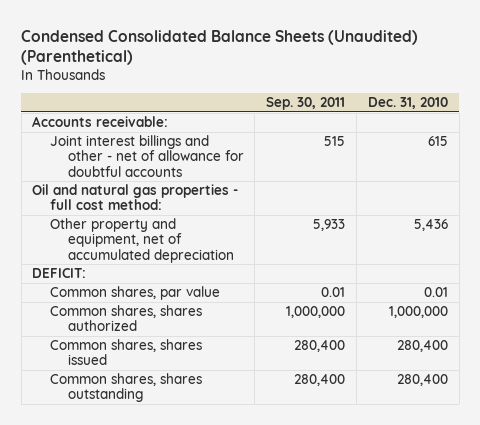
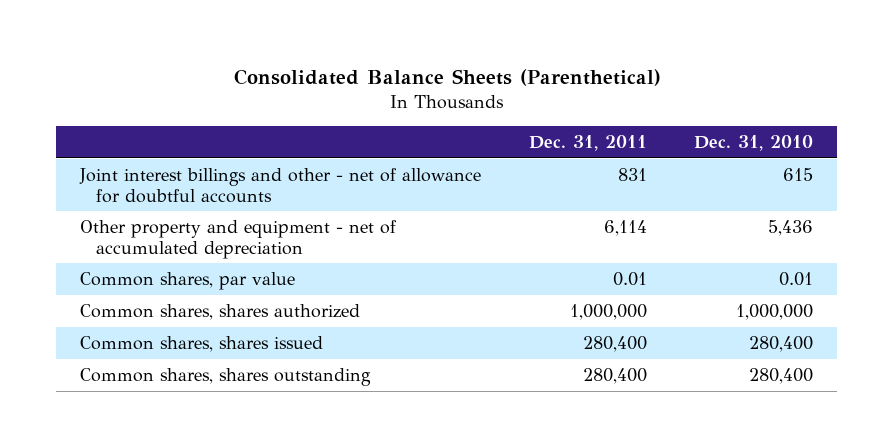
[21,29,419,66] Condensed Consolidated Balance Sheets (Unaudited) (Parenthetical) -> [233,68,661,86] Consolidated Balance Sheets (Parenthetical)
[266,97,346,111] Sep. 30, 2011 -> none
none -> [528,134,647,151] Dec. 31, 2011
[32,115,169,127] Accounts receivable: -> none
[32,183,239,211] Oil and natural gas properties - full cost method: -> none
[32,267,87,278] DEFICIT: -> none
[49,217,234,263] Other property and equipment, net of accumulated depreciation -> [79,220,397,259] Other property and equipment - net of accumulated depreciation

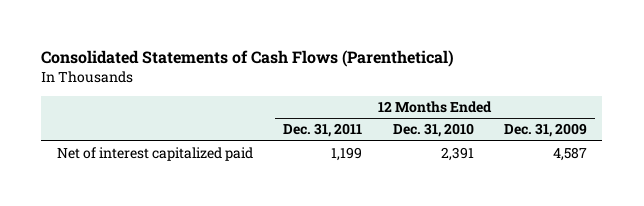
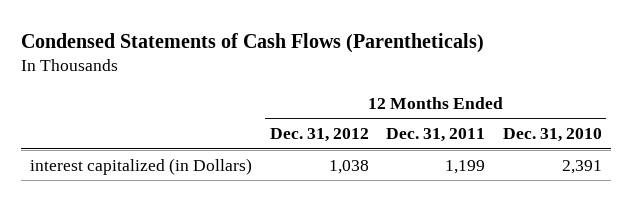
[41,49,455,67] Consolidated Statements of Cash Flows (Parenthetical) -> [21,33,485,54] Condensed Statements of Cash Flows (Parentheticals)
[504,123,588,138] Dec. 31, 2009 -> none
none -> [269,128,369,143] Dec. 31, 2012
[56,147,253,162] Net of interest capitalized paid -> [29,157,252,175] interest capitalized (in Dollars)

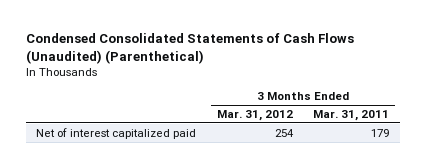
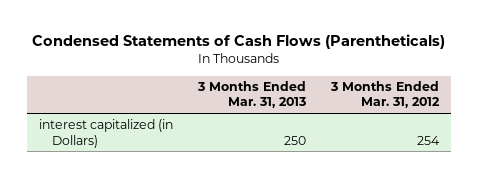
[25,33,354,64] Condensed Consolidated Statements of Cash Flows (Unaudited) (Parenthetical) -> [32,34,446,50] Condensed Statements of Cash Flows (Parentheticals)
[313,109,390,121] Mar. 31, 2011 -> none
none -> [197,81,307,109] 3 Months Ended Mar. 31, 2013
[35,127,196,139] Net of interest capitalized paid -> [39,119,174,148] interest capitalized (in Dollars)

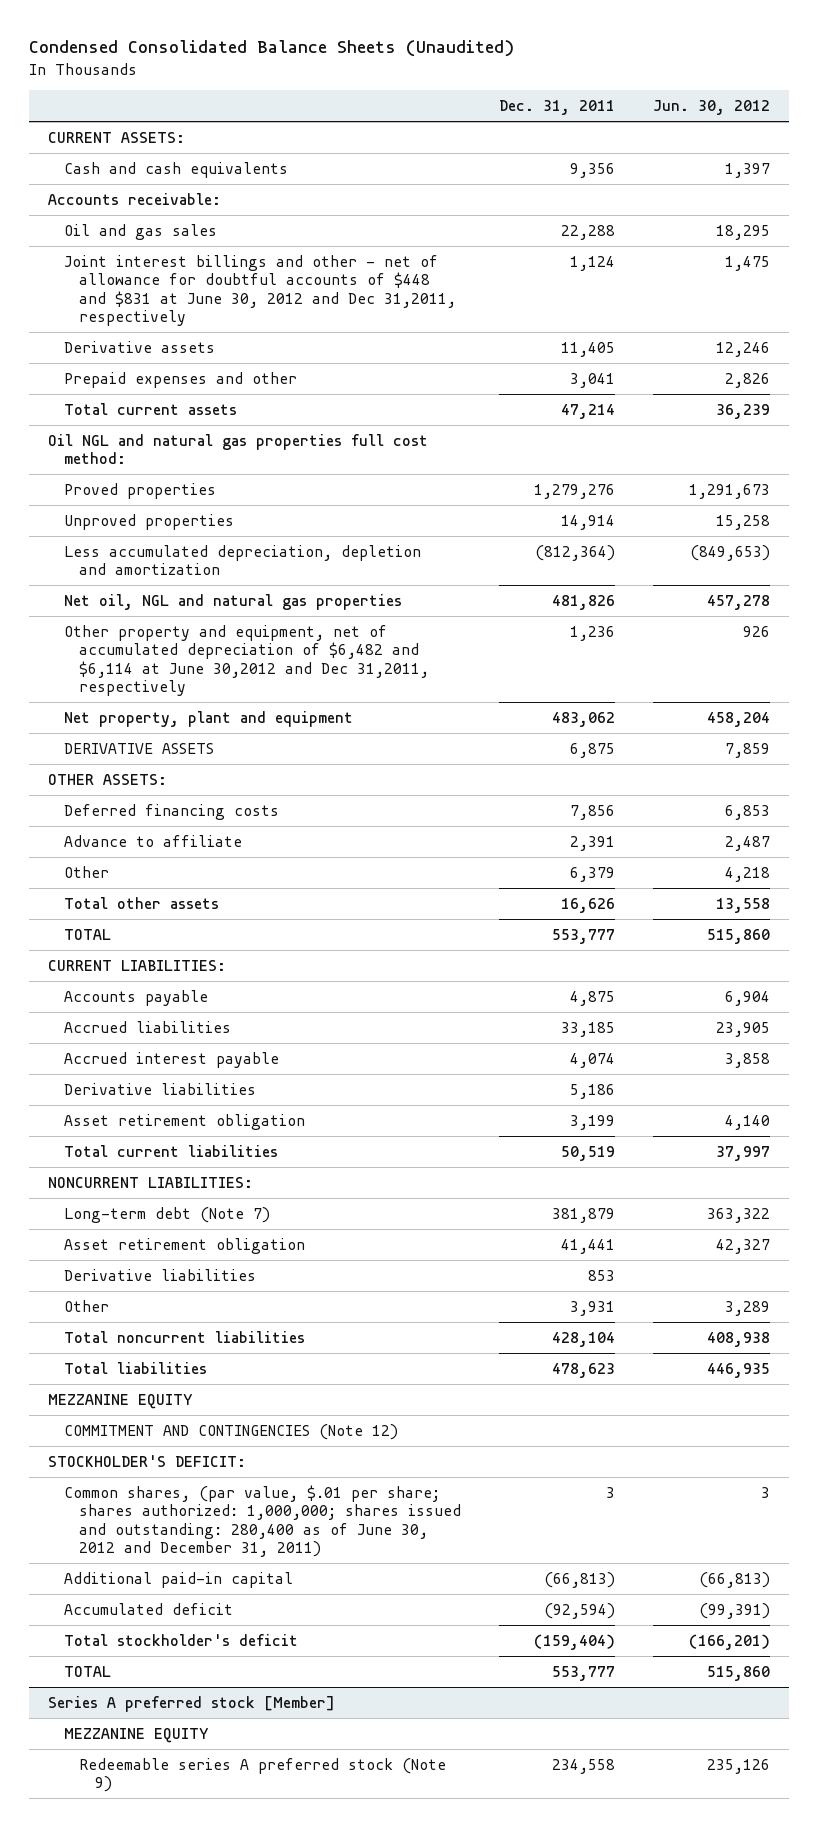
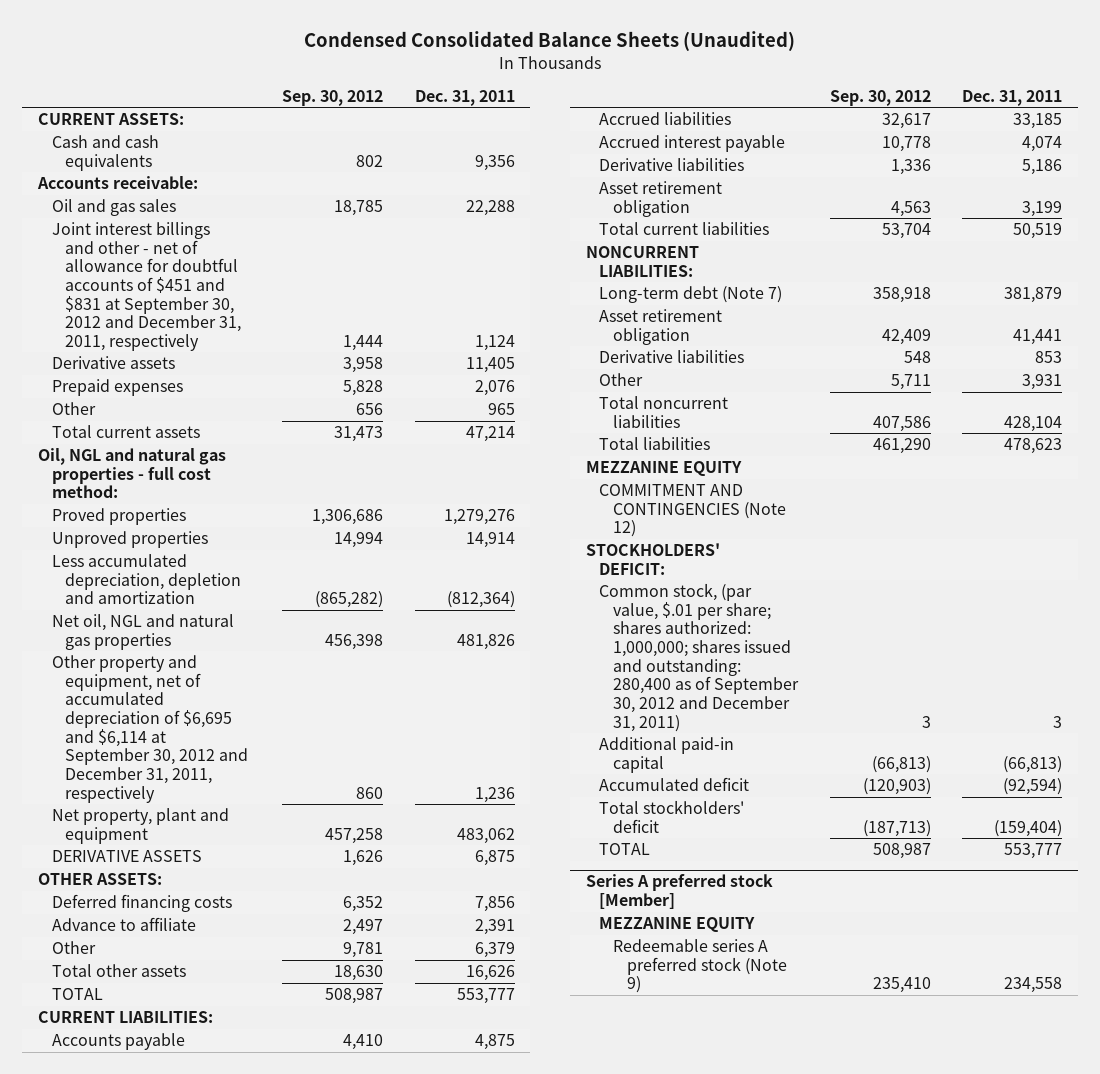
[652,100,770,116] Jun. 30, 2012 -> none
none -> [281,89,383,106] Sep. 30, 2012
[63,254,457,327] Joint interest billings and other - net of allowance for doubtful accounts of $448 and $831 at June 30, 2012 and Dec 31,2011, respectively -> [51,222,242,351] Joint interest billings and other - net of allowance for doubtful accounts of $451 and $831 at September 30, 2012 and December 31, 2011, respectively
[63,371,297,388] Prepaid expenses and other -> [51,379,183,397] Prepaid expenses
[569,372,615,388] 3,041 -> [474,380,515,397] 2,076
none -> [51,402,96,416] Other
[48,433,429,465] Oil NGL and natural gas properties full cost method: -> [38,448,227,499] Oil, NGL and natural gas properties - full cost method:
[63,624,430,697] Other property and equipment, net of accumulated depreciation of $6,482 and $6,114 at June 30,2012 and Dec 31,2011, respectively -> [51,655,249,803] Other property and equipment, net of accumulated depreciation of $6,695 and $6,114 at September 30, 2012 and December 31, 2011, respectively
[48,1454,247,1467] STOCKHOLDER'S DEFICIT: -> [585,543,720,575] STOCKHOLDERS' DEFICIT:
[63,1484,462,1558] Common shares, (par value, $.01 per share; shares authorized: 1,000,000; shares issued and outstanding: 280,400 as of June 30, 2012 and December 31, 2011) -> [599,583,800,732] Common stock, (par value, $.01 per share; shares authorized: 1,000,000; shares issued and outstanding: 280,400 as of September 30, 2012 and December 31, 2011)
[63,1633,298,1646] Total stockholder's deficit -> [599,800,745,833] Total stockholders' deficit

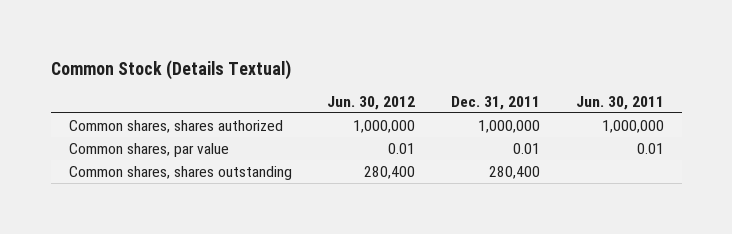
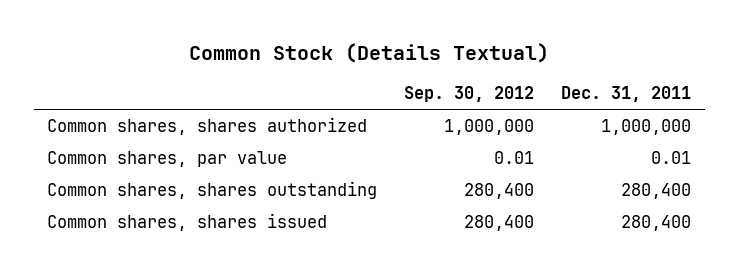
[327,95,416,110] Jun. 30, 2012 -> none
[575,95,664,110] Jun. 30, 2011 -> none
none -> [404,86,535,103] Sep. 30, 2012
none -> [47,213,328,232] Common shares, shares issued

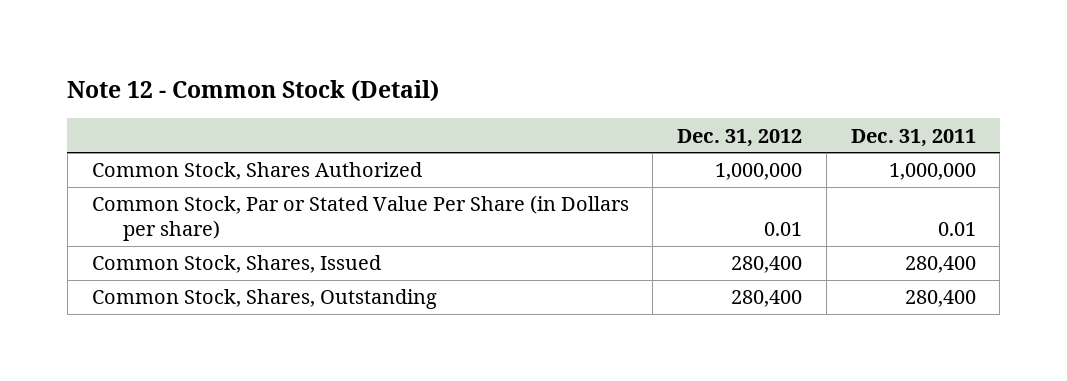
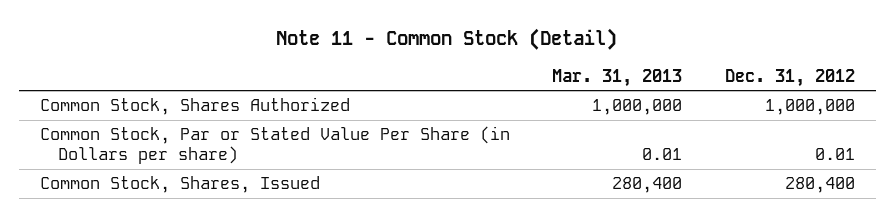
[67,80,440,103] Note 12 - Common Stock (Detail) -> [276,27,618,50] Note 11 - Common Stock (Detail)
[850,128,976,147] Dec. 31, 2011 -> none
none -> [552,68,683,87] Mar. 31, 2013
[91,289,437,310] Common Stock, Shares, Outstanding -> none

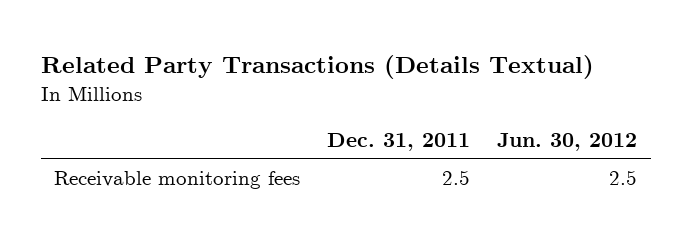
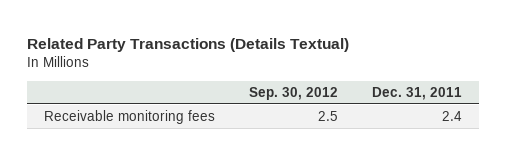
[497,132,638,151] Jun. 30, 2012 -> none
none -> [249,87,339,101] Sep. 30, 2012
[442,169,471,185] 2.5 -> [442,111,463,122] 2.4

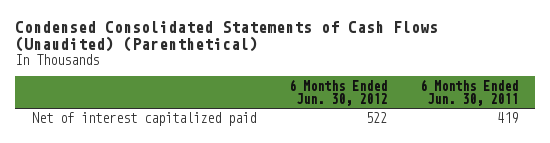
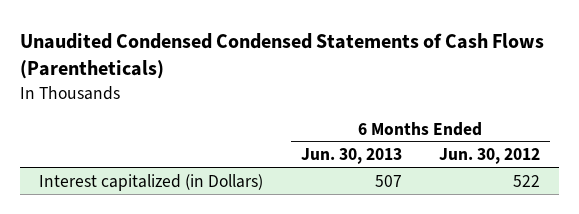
[15,20,439,52] Condensed Consolidated Statements of Cash Flows (Unaudited) (Parenthetical) -> [20,32,545,79] Unaudited Condensed Condensed Statements of Cash Flows (Parentheticals)
[420,78,519,106] 6 Months Ended Jun. 30, 2011 -> none
none -> [300,148,402,165] Jun. 30, 2013
[31,112,256,127] Net of interest capitalized paid -> [39,173,264,191] Interest capitalized (in Dollars)

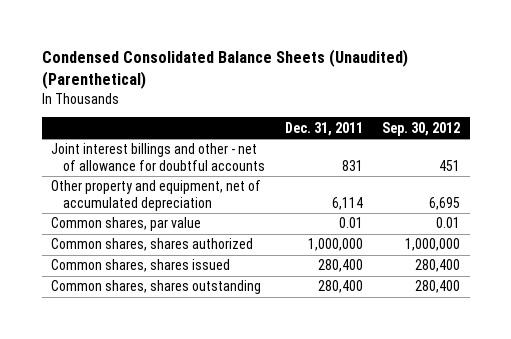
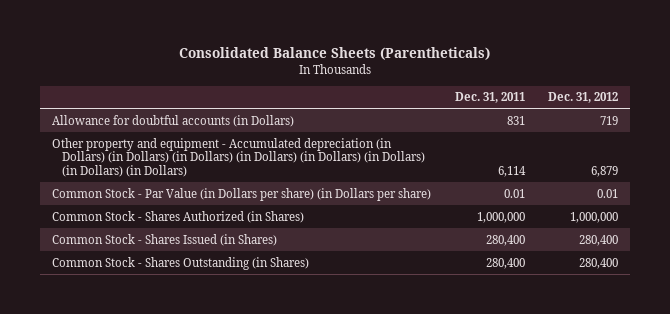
[41,49,408,89] Condensed Consolidated Balance Sheets (Unaudited) (Parenthetical) -> [179,47,491,61] Consolidated Balance Sheets (Parentheticals)
[381,121,460,136] Sep. 30, 2012 -> none
none -> [548,92,619,104] Dec. 31, 2012
[51,143,266,172] Joint interest billings and other - net of allowance for doubtful accounts -> [51,114,294,127] Allowance for doubtful accounts (in Dollars)
[51,180,262,212] Other property and equipment, net of accumulated depreciation -> [51,137,426,178] Other property and equipment - Accumulated depreciation (in Dollars) (in Dollars) (in Dollars) (in Dollars) (in Dollars) (in Dollars) (in Dollars) (in Dollars)
[51,217,202,232] Common shares, par value -> [51,187,431,201] Common Stock - Par Value (in Dollars per share) (in Dollars per share)
[51,238,254,252] Common shares, shares authorized -> [51,210,304,223] Common Stock - Shares Authorized (in Shares)
[51,259,231,273] Common shares, shares issued -> [51,233,277,246] Common Stock - Shares Issued (in Shares)
[51,280,262,295] Common shares, shares outstanding -> [51,256,309,270] Common Stock - Shares Outstanding (in Shares)

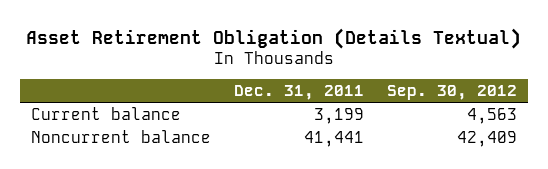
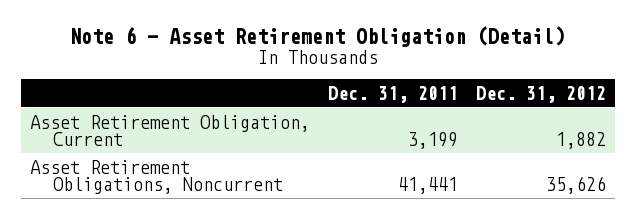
[26,27,522,49] Asset Retirement Obligation (Details Textual) -> [69,26,565,48] Note 6 - Asset Retirement Obligation (Detail)
[386,85,517,101] Sep. 30, 2012 -> none
none -> [475,85,606,103] Dec. 31, 2012
[31,106,182,120] Current balance -> [30,114,311,147] Asset Retirement Obligation, Current
[31,129,212,143] Noncurrent balance -> [30,159,284,195] Asset Retirement Obligations, Noncurrent

